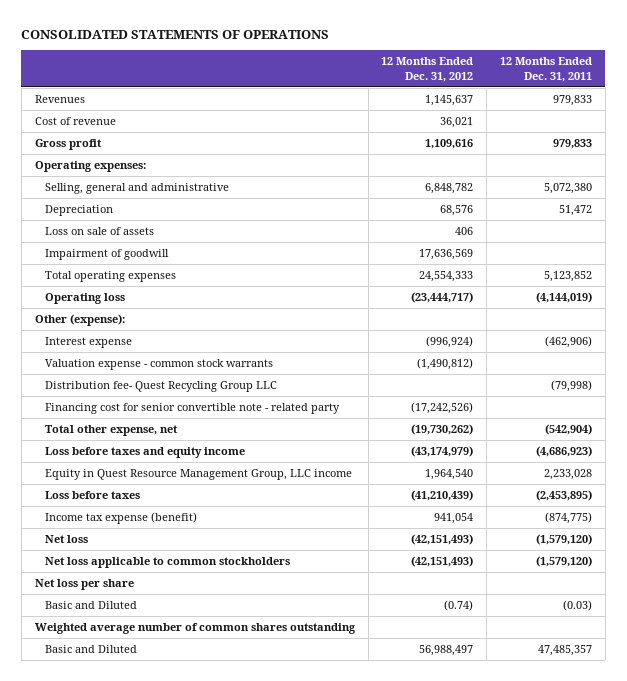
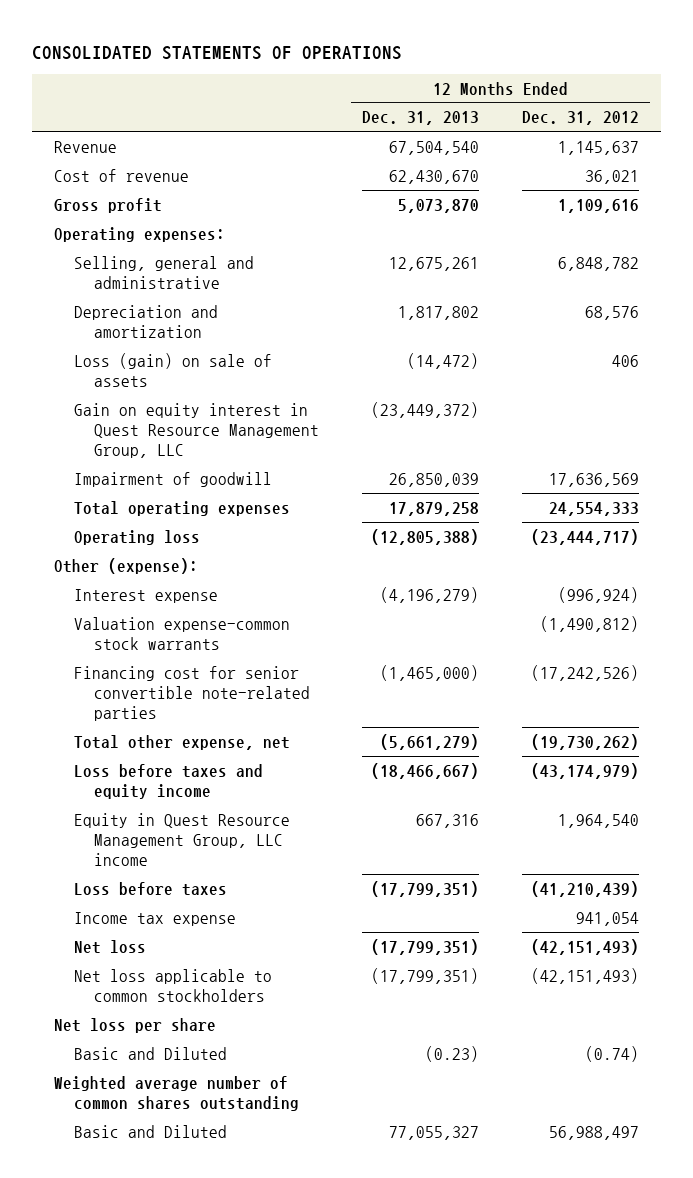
[499,57,592,82] 12 Months Ended Dec. 31, 2011 -> none
none -> [362,111,480,126] Dec. 31, 2013
[34,95,85,104] Revenues -> [53,140,117,153] Revenue
[45,205,114,217] Depreciation -> [73,304,218,338] Depreciation and amortization
[45,227,155,236] Loss on sale of assets -> [73,352,272,387] Loss (gain) on sale of assets
none -> [73,402,320,458] Gain on equity interest in Quest Resource Management Group, LLC
[45,381,278,393] Distribution fee- Quest Recycling Group LLC -> none
[45,359,274,371] Valuation expense - common stock warrants -> [73,616,290,650] Valuation expense-common stock warrants
[45,403,341,415] Financing cost for senior convertible note - related party -> [73,665,311,721] Financing cost for senior convertible note-related parties
[45,512,198,525] Income tax expense (benefit) -> [73,911,236,926] Income tax expense

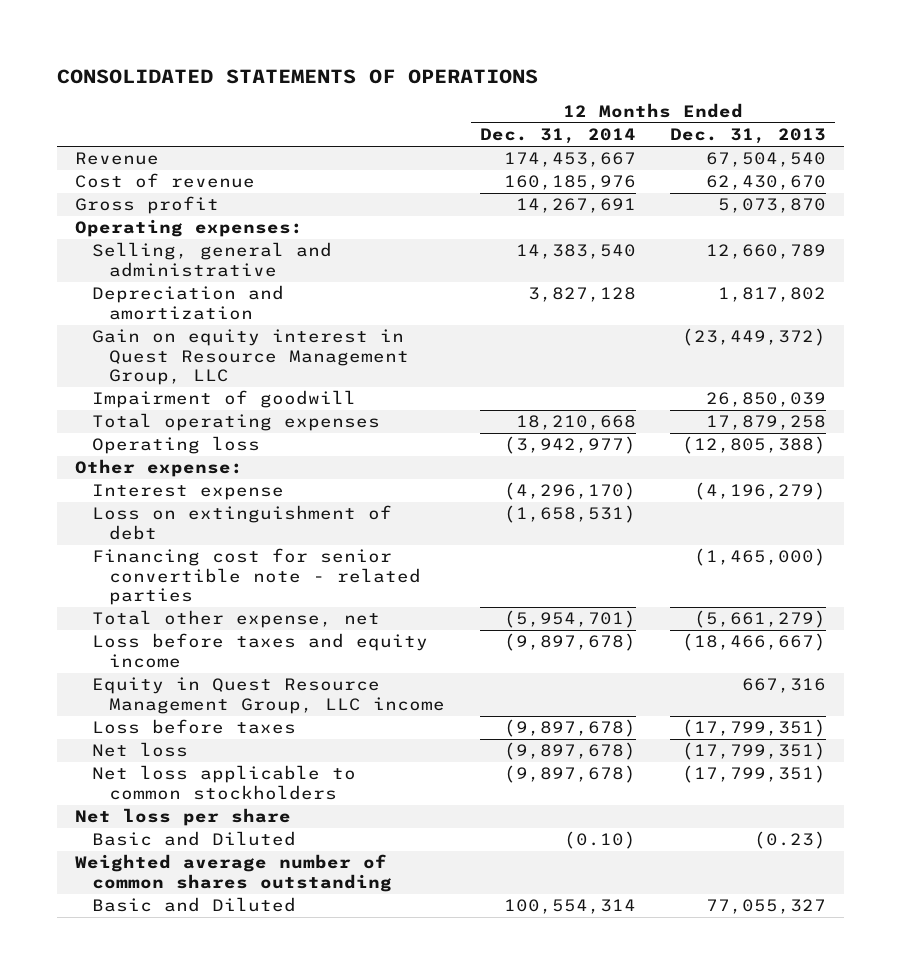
[522,111,640,126] Dec. 31, 2012 -> none
none -> [479,128,636,145] Dec. 31, 2014
[389,256,480,271] 12,675,261 -> [706,244,827,260] 12,660,789
[73,352,272,387] Loss (gain) on sale of assets -> none
[53,557,198,574] Other (expense): -> [74,459,243,478] Other expense:
[73,616,290,650] Valuation expense-common stock warrants -> none
none -> [92,505,393,540] Loss on extinguishment of debt
[73,665,311,721] Financing cost for senior convertible note-related parties -> [92,548,422,605] Financing cost for senior convertible note - related parties
[73,911,236,926] Income tax expense -> none

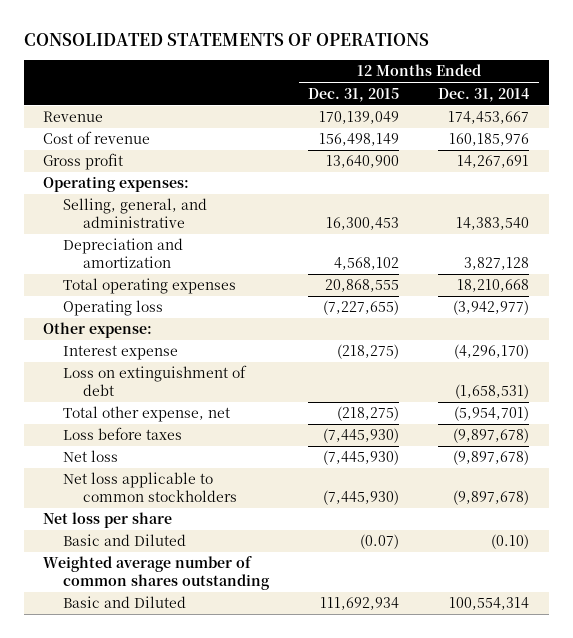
[670,128,827,145] Dec. 31, 2013 -> none
none -> [308,87,400,102] Dec. 31, 2015
[92,242,333,277] Selling, general and administrative -> [63,198,208,228] Selling, general, and administrative
[92,329,410,385] Gain on equity interest in Quest Resource Management Group, LLC -> none
[92,390,357,409] Impairment of goodwill -> none
[92,548,422,605] Financing cost for senior convertible note - related parties -> none
[92,633,429,668] Loss before taxes and equity income -> none
[92,677,446,714] Equity in Quest Resource Management Group, LLC income -> none

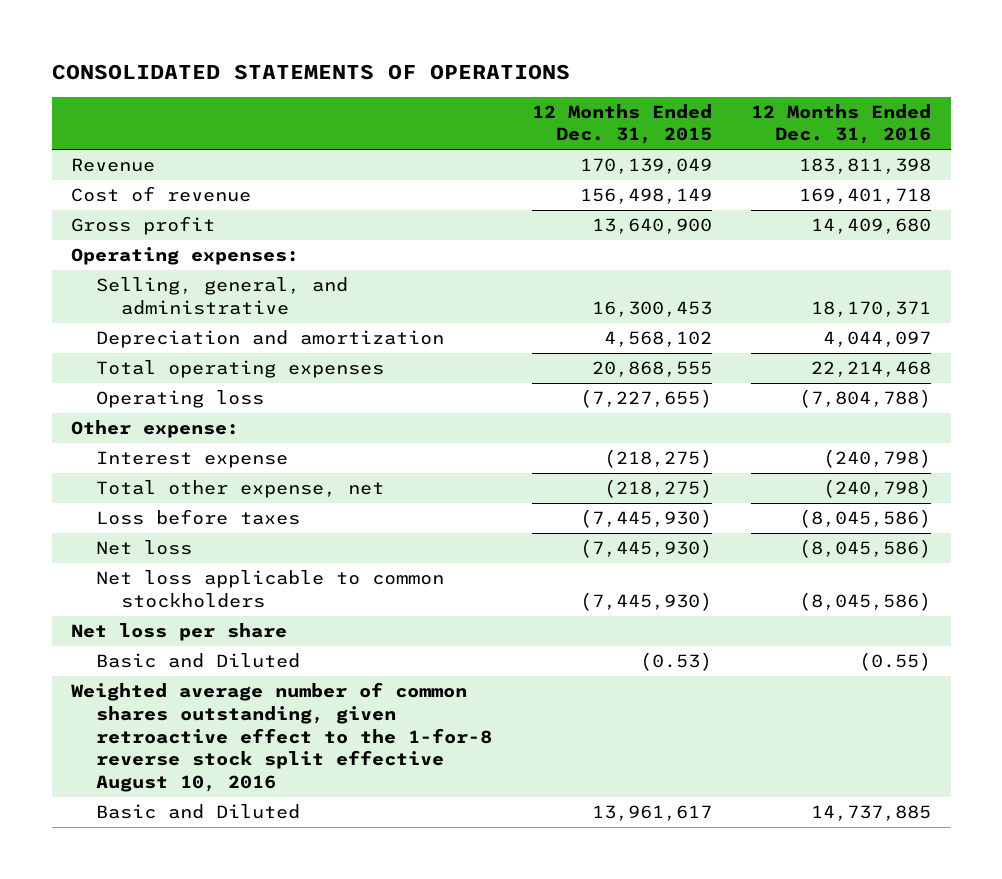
[438,87,530,102] Dec. 31, 2014 -> none
none -> [750,103,931,145] 12 Months Ended Dec. 31, 2016
[63,365,248,396] Loss on extinguishment of debt -> none
[360,534,400,550] (0.07) -> [639,652,712,672] (0.53)
[43,556,271,590] Weighted average number of common shares outstanding -> [71,682,493,792] Weighted average number of common shares outstanding, given retroactive effect to the 1-for-8 reverse stock split effective August 10, 2016
[320,597,400,611] 111,692,934 -> [591,805,712,822] 13,961,617

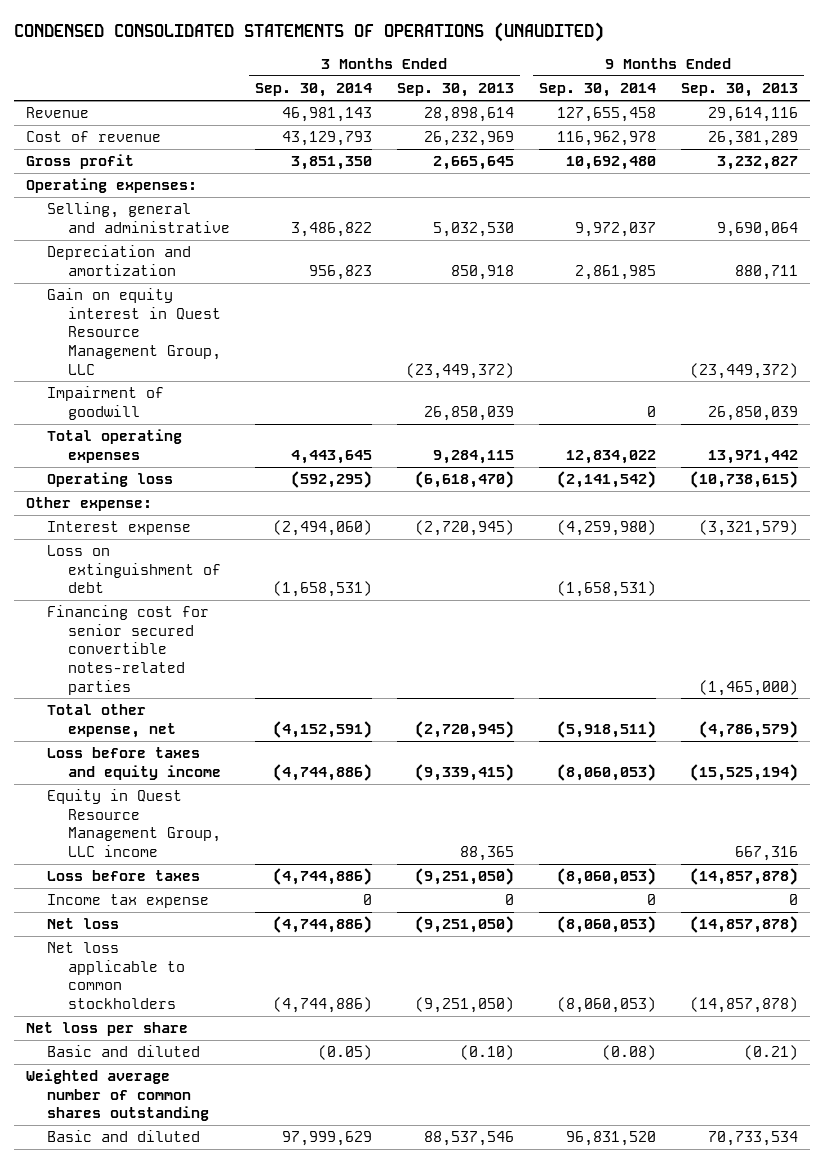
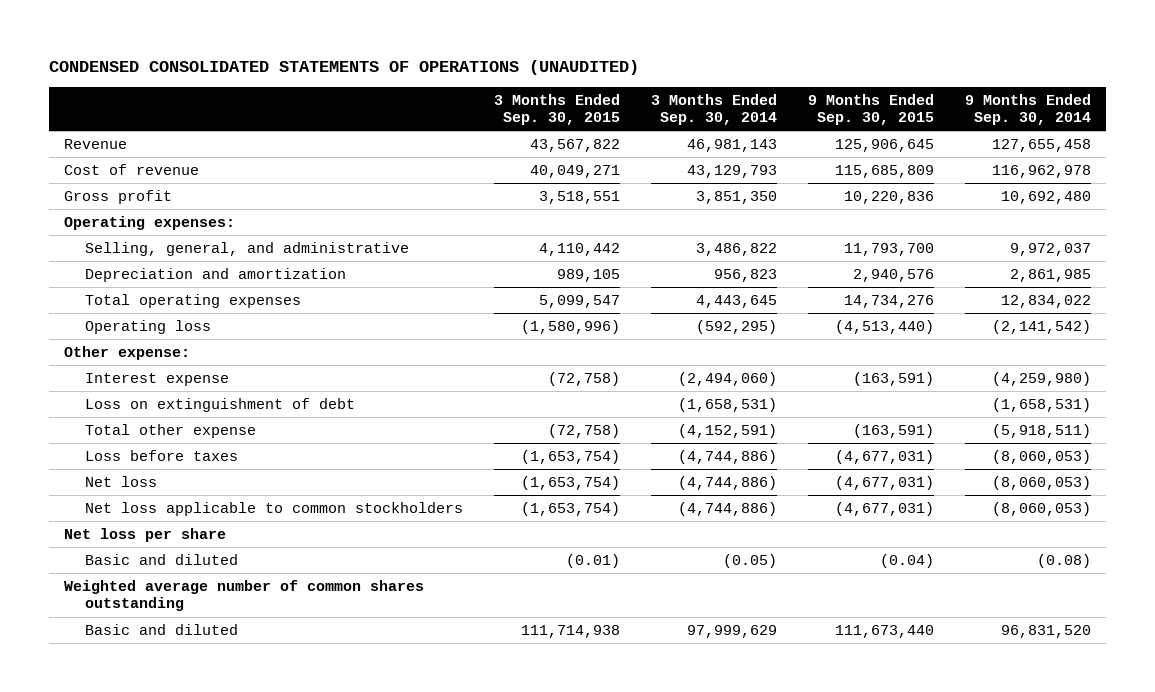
[396,83,514,98] Sep. 30, 2013 -> none
[680,83,798,98] Sep. 30, 2013 -> none
none -> [493,93,620,126] 3 Months Ended Sep. 30, 2015
none -> [807,93,934,126] 9 Months Ended Sep. 30, 2015
[47,202,231,233] Selling, general and administrative -> [84,241,409,256] Selling, general, and administrative
[47,288,222,375] Gain on equity interest in Quest Resource Management Group, LLC -> none
[47,386,165,420] Impairment of goodwill -> none
[47,605,210,695] Financing cost for senior secured convertible notes-related parties -> none
[47,747,222,780] Loss before taxes and equity income -> none
[47,789,222,857] Equity in Quest Resource Management Group, LLC income -> none
[47,704,177,738] Total other expense, net -> [84,423,256,438] Total other expense
[47,894,210,909] Income tax expense -> none

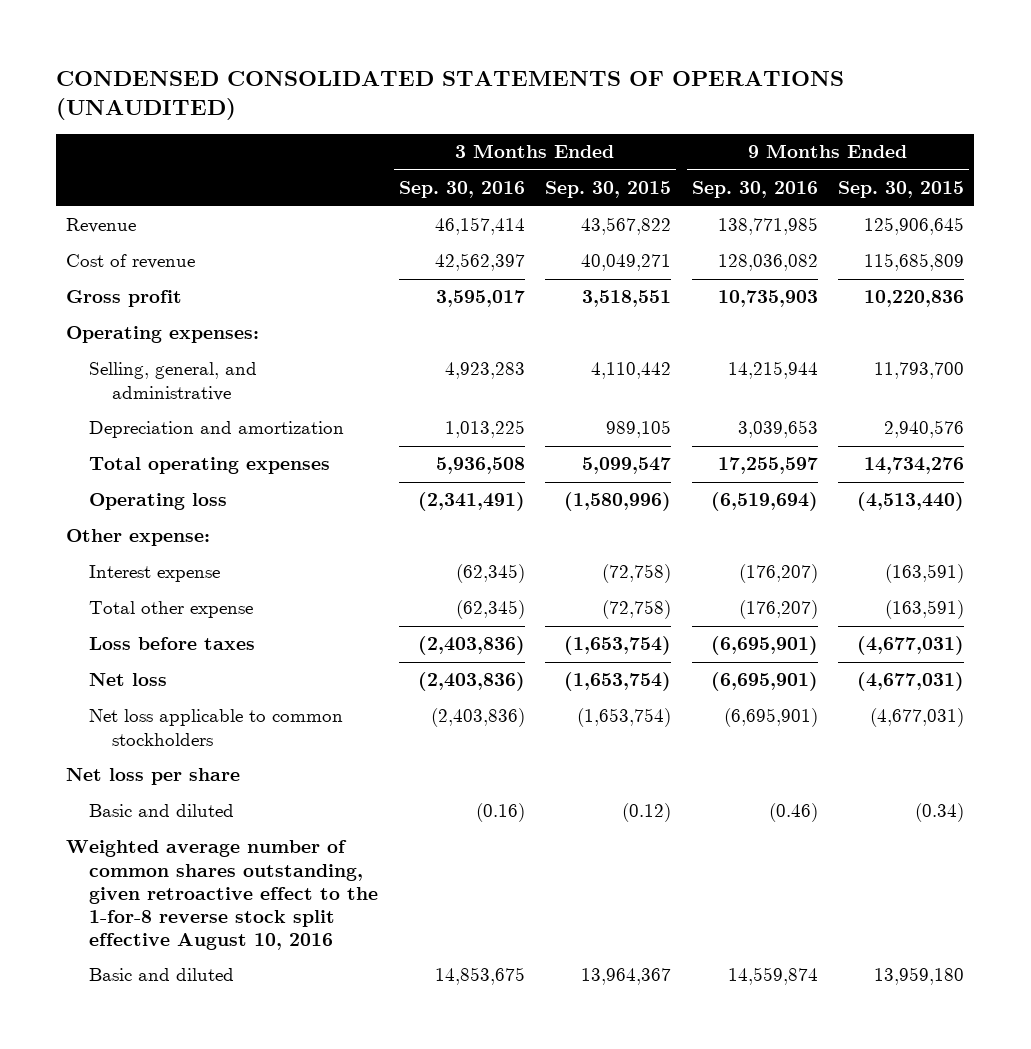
[650,93,777,126] 3 Months Ended Sep. 30, 2014 -> none
[964,93,1091,126] 9 Months Ended Sep. 30, 2014 -> none
none -> [398,181,525,199] Sep. 30, 2016
none -> [691,181,818,199] Sep. 30, 2016
[84,397,355,412] Loss on extinguishment of debt -> none
[565,553,620,568] (0.01) -> [622,803,672,823] (0.12)
[879,553,934,568] (0.04) -> [915,803,965,823] (0.34)
[64,579,425,612] Weighted average number of common shares outstanding -> [66,840,379,951] Weighted average number of common shares outstanding, given retroactive effect to the 1-for-8 reverse stock split effective August 10, 2016
[520,624,620,638] 111,714,938 -> [581,968,672,986] 13,964,367
[834,624,934,638] 111,673,440 -> [874,967,965,986] 13,959,180

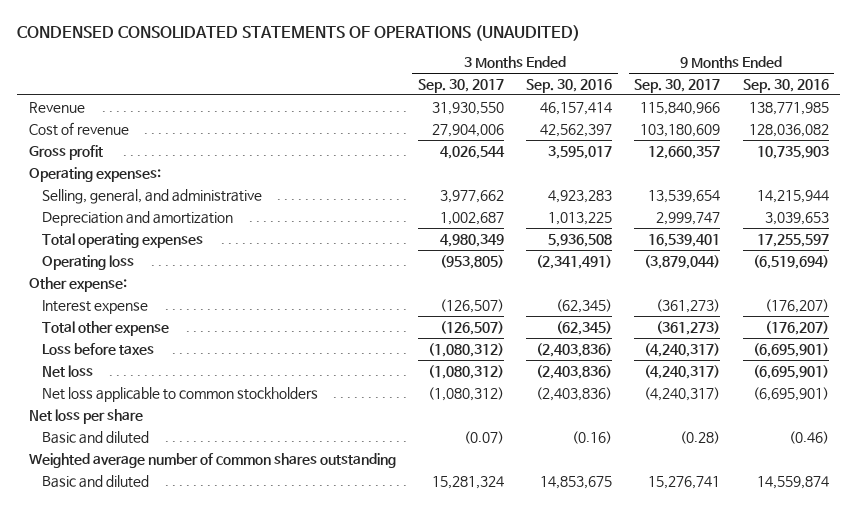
[545,181,672,199] Sep. 30, 2015 -> none
[838,181,965,199] Sep. 30, 2015 -> none
none -> [417,78,504,93] Sep. 30, 2017
none -> [634,78,721,93] Sep. 30, 2017
[66,840,379,951] Weighted average number of common shares outstanding, given retroactive effect to the 1-for-8 reverse stock split effective August 10, 2016 -> [28,452,396,468] Weighted average number of common shares outstanding

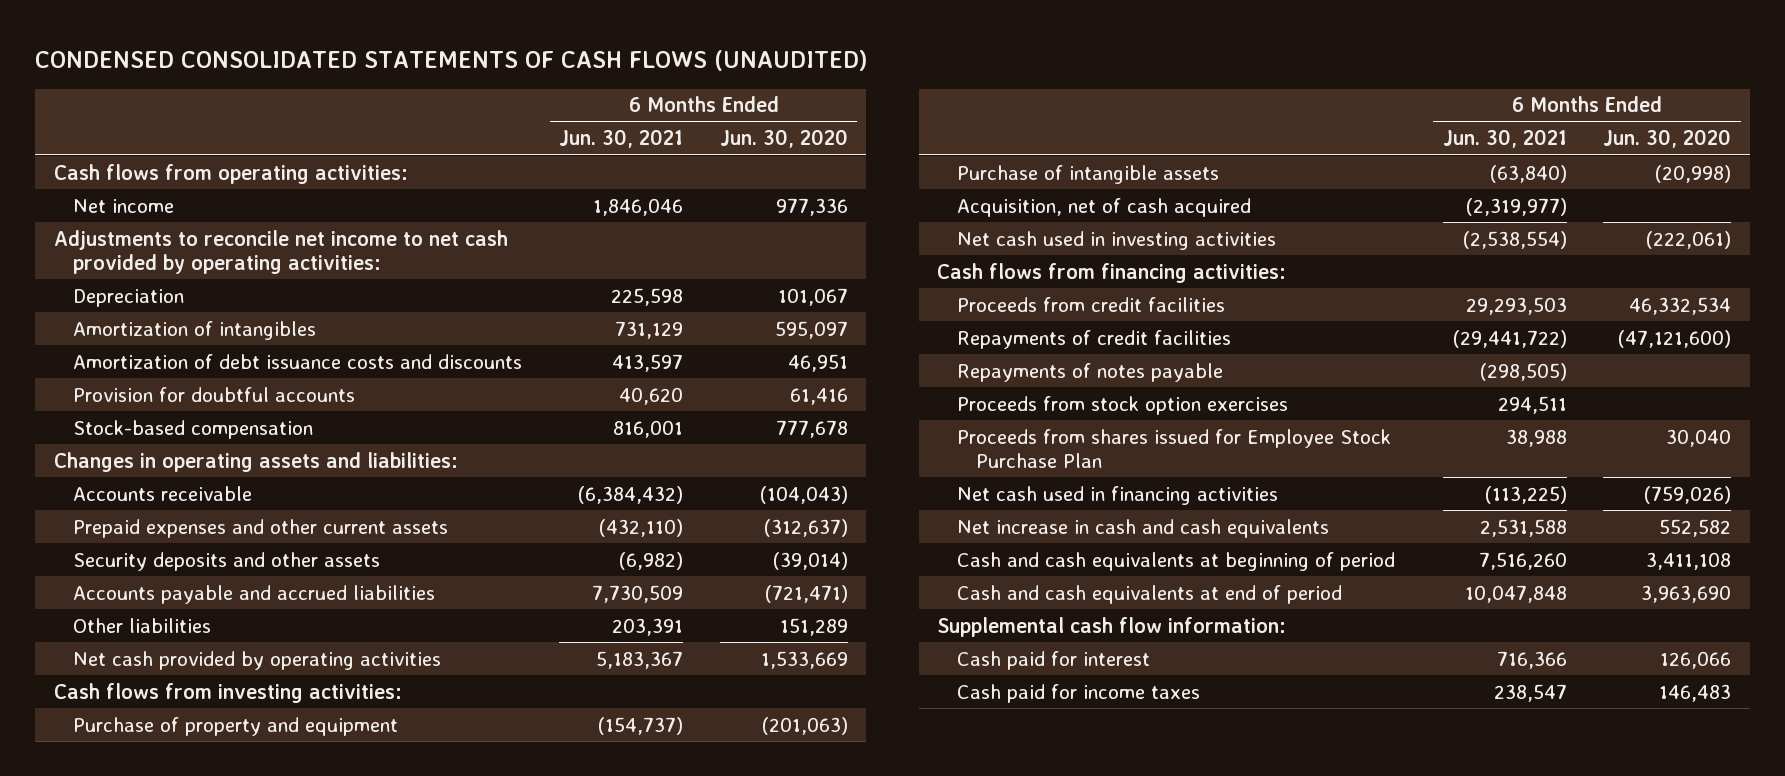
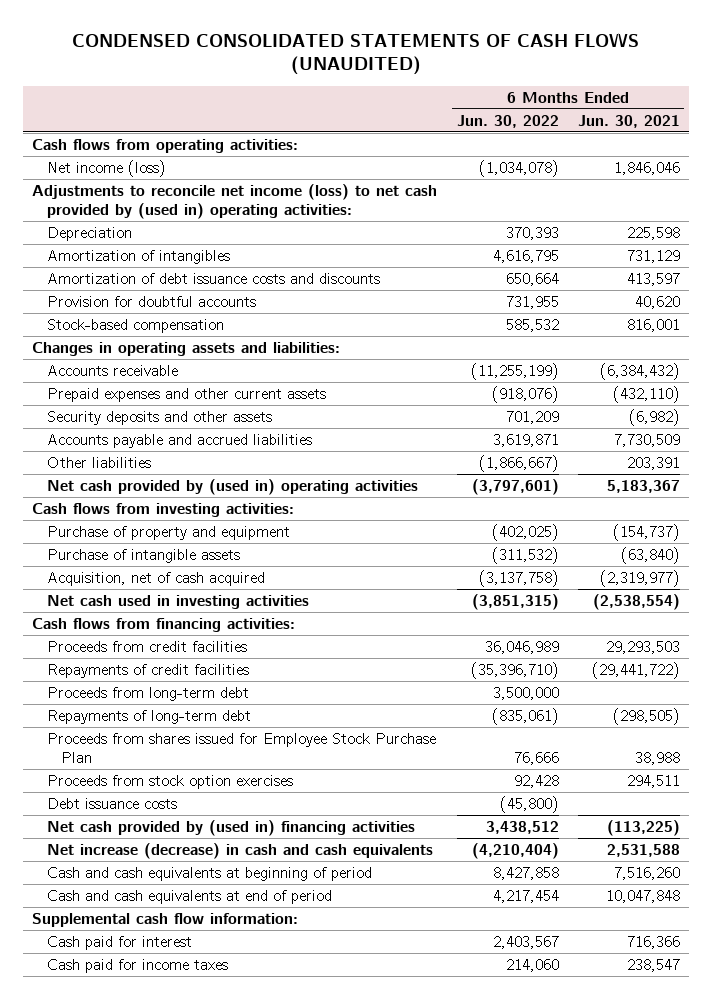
[719,129,848,149] Jun. 30, 2020 -> none
none -> [456,114,559,128] Jun. 30, 2022
[73,198,175,213] Net income -> [46,159,166,177] Net income (loss)
[53,229,508,274] Adjustments to reconcile net income to net cash provided by operating activities: -> [32,183,438,219] Adjustments to reconcile net income (loss) to net cash provided by (used in) operating activities:
[73,650,442,670] Net cash provided by operating activities -> [46,478,418,495] Net cash provided by (used in) operating activities
none -> [46,686,249,701] Proceeds from long-term debt
[956,362,1223,382] Repayments of notes payable -> [46,709,251,724] Repayments of long-term debt
[956,395,1288,415] Proceeds from stock option exercises -> [46,774,293,789] Proceeds from stock option exercises
none -> [46,797,177,809] Debt issuance costs
[956,485,1278,505] Net cash used in financing activities -> [46,819,415,836] Net cash provided by (used in) financing activities
[956,518,1329,538] Net increase in cash and cash equivalents -> [46,842,433,859] Net increase (decrease) in cash and cash equivalents

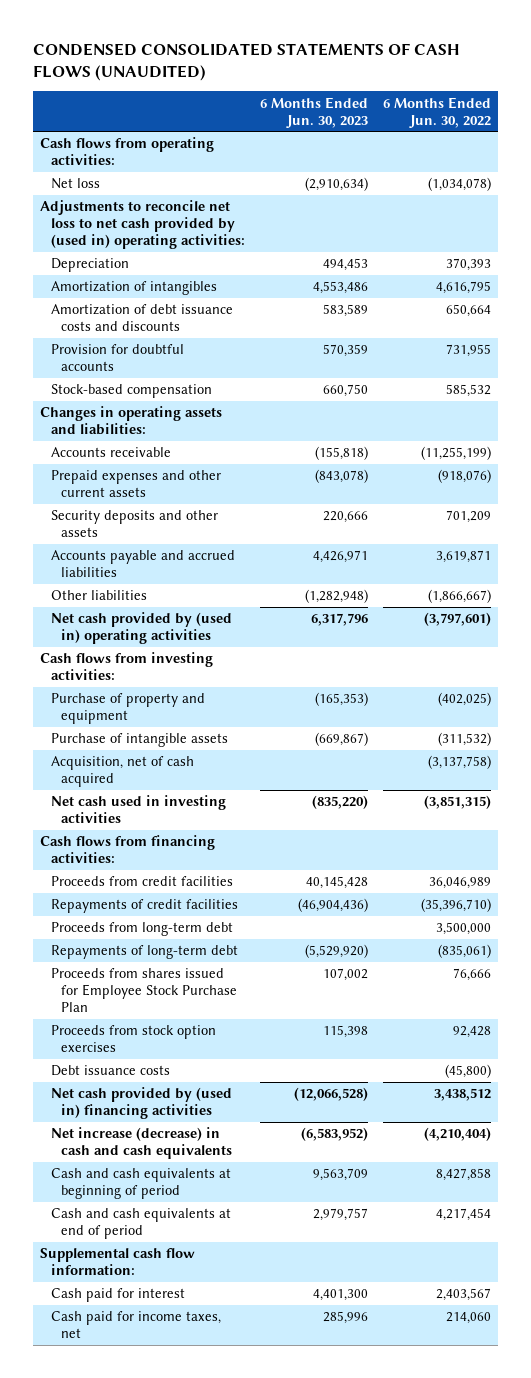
[577,114,680,128] Jun. 30, 2021 -> none
none -> [259,96,368,128] 6 Months Ended Jun. 30, 2023
[46,159,166,177] Net income (loss) -> [50,178,100,190] Net loss
[32,183,438,219] Adjustments to reconcile net income (loss) to net cash provided by (used in) operating activities: -> [40,200,245,250] Adjustments to reconcile net loss to net cash provided by (used in) operating activities:
[46,958,228,973] Cash paid for income taxes -> [50,1311,221,1339] Cash paid for income taxes, net

